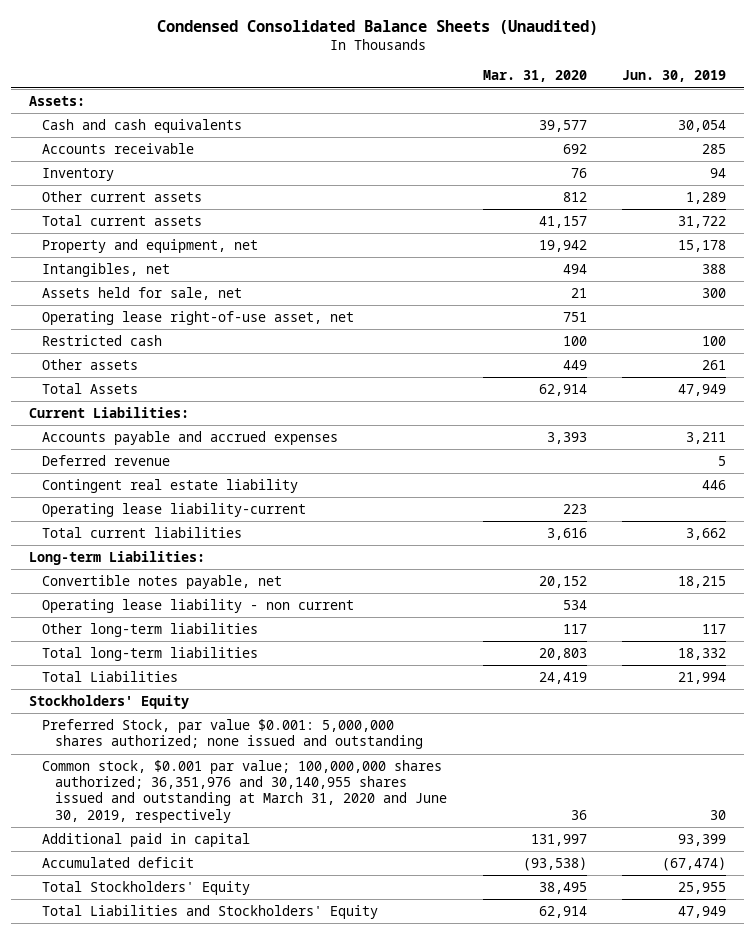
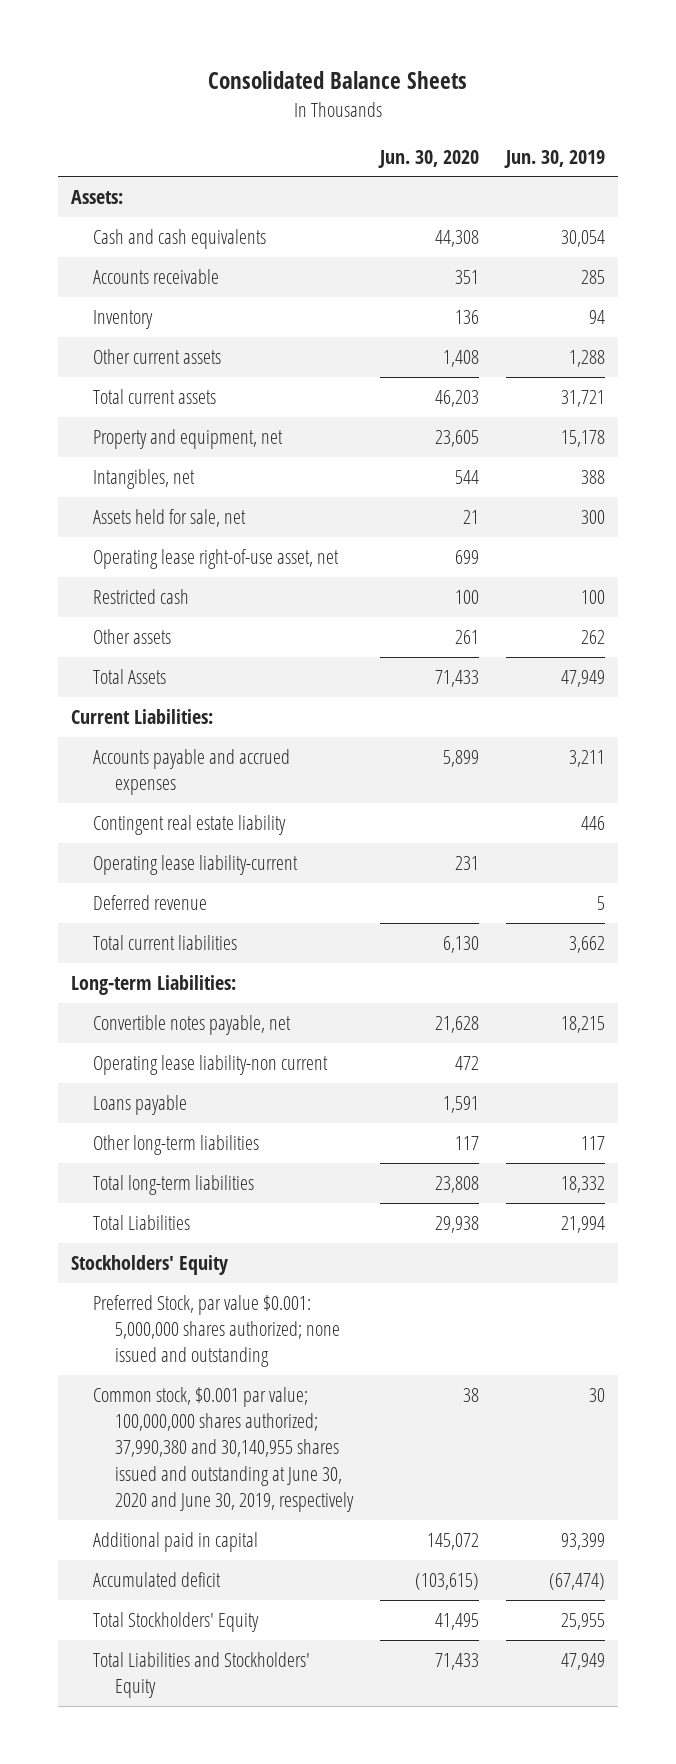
[156,20,598,36] Condensed Consolidated Balance Sheets (Unaudited) -> [208,71,468,90] Consolidated Balance Sheets
[482,70,587,83] Mar. 31, 2020 -> none
none -> [377,149,479,168] Jun. 30, 2020
[686,191,727,204] 1,289 -> [568,350,605,368] 1,288
[678,215,727,228] 31,722 -> [560,390,605,408] 31,721
[702,359,727,370] 261 -> [580,630,605,645] 262
[42,454,171,466] Deferred revenue -> [93,895,208,911] Deferred revenue
[42,598,355,613] Operating lease liability - non current -> [93,1055,329,1076] Operating lease liability-non current
none -> [93,1095,188,1116] Loans payable
[42,759,448,823] Common stock, $0.001 par value; 100,000,000 shares authorized; 36,351,976 and 30,140,955 shares issued and outstanding at March 31, 2020 and June 30, 2019, respectively -> [93,1387,354,1512] Common stock, $0.001 par value; 100,000,000 shares authorized; 37,990,380 and 30,140,955 shares issued and outstanding at June 30, 2020 and June 30, 2019, respectively

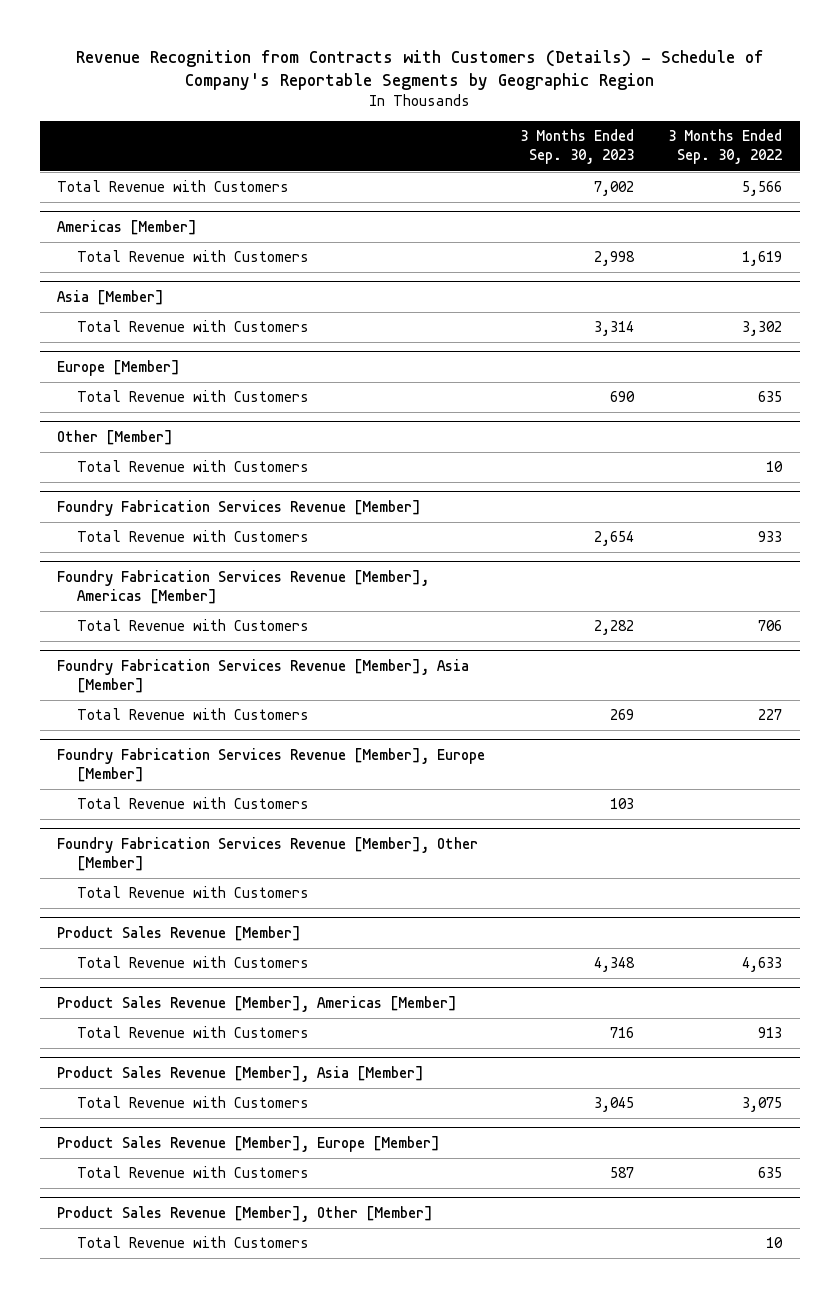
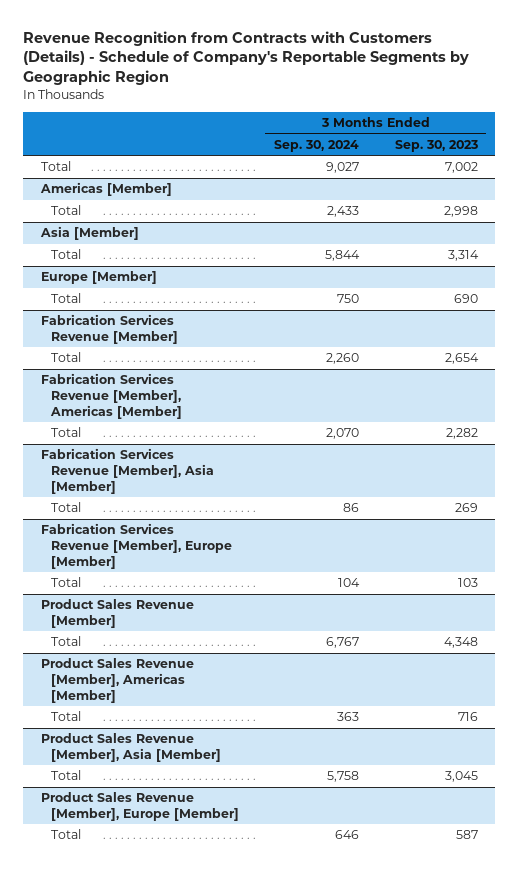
[668,129,783,165] 3 Months Ended Sep. 30, 2022 -> none
none -> [274,139,360,152] Sep. 30, 2024
[57,180,290,193] Total Revenue with Customers -> none
none -> [40,161,71,172] Total
[77,250,310,263] Total Revenue with Customers -> [50,205,81,216] Total
[77,320,310,333] Total Revenue with Customers -> [50,249,81,260] Total
[77,390,310,403] Total Revenue with Customers -> none
[57,429,174,445] Other [Member] -> none
[77,460,310,473] Total Revenue with Customers -> none
[77,797,310,810] Total Revenue with Customers -> none
[57,836,479,871] Foundry Fabrication Services Revenue [Member], Other [Member] -> none
[77,886,310,899] Total Revenue with Customers -> none
none -> [50,293,81,304] Total
[57,499,422,516] Foundry Fabrication Services Revenue [Member] -> [40,314,178,345] Fabrication Services Revenue [Member]
[77,530,310,543] Total Revenue with Customers -> [50,352,81,363] Total
[57,569,430,604] Foundry Fabrication Services Revenue [Member], Americas [Member] -> [40,373,182,419] Fabrication Services Revenue [Member], Americas [Member]
[77,619,310,632] Total Revenue with Customers -> [50,427,81,438] Total
[57,658,470,693] Foundry Fabrication Services Revenue [Member], Asia [Member] -> [40,448,214,494] Fabrication Services Revenue [Member], Asia [Member]
[77,708,310,721] Total Revenue with Customers -> [50,502,81,513] Total
[57,747,486,782] Foundry Fabrication Services Revenue [Member], Europe [Member] -> [40,523,232,569] Fabrication Services Revenue [Member], Europe [Member]
none -> [50,577,81,588] Total
[77,956,310,969] Total Revenue with Customers -> [50,636,81,647] Total
[77,1026,310,1039] Total Revenue with Customers -> [50,711,81,722] Total
[77,1096,310,1109] Total Revenue with Customers -> [50,770,81,781] Total
[57,1205,434,1222] Product Sales Revenue [Member], Other [Member] -> none
[77,1236,310,1249] Total Revenue with Customers -> none
[77,1166,310,1179] Total Revenue with Customers -> [50,829,81,840] Total

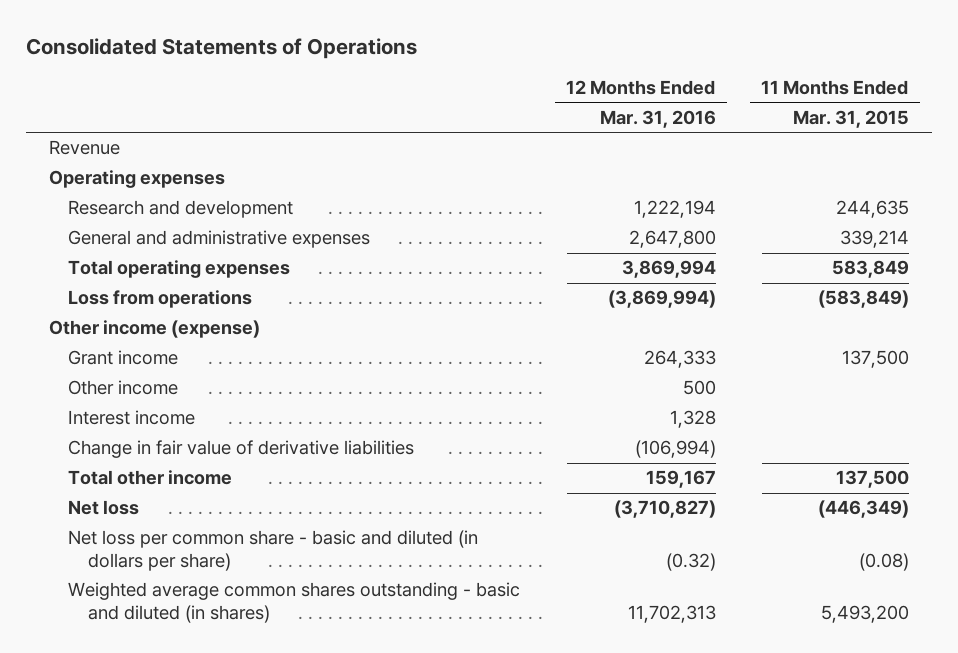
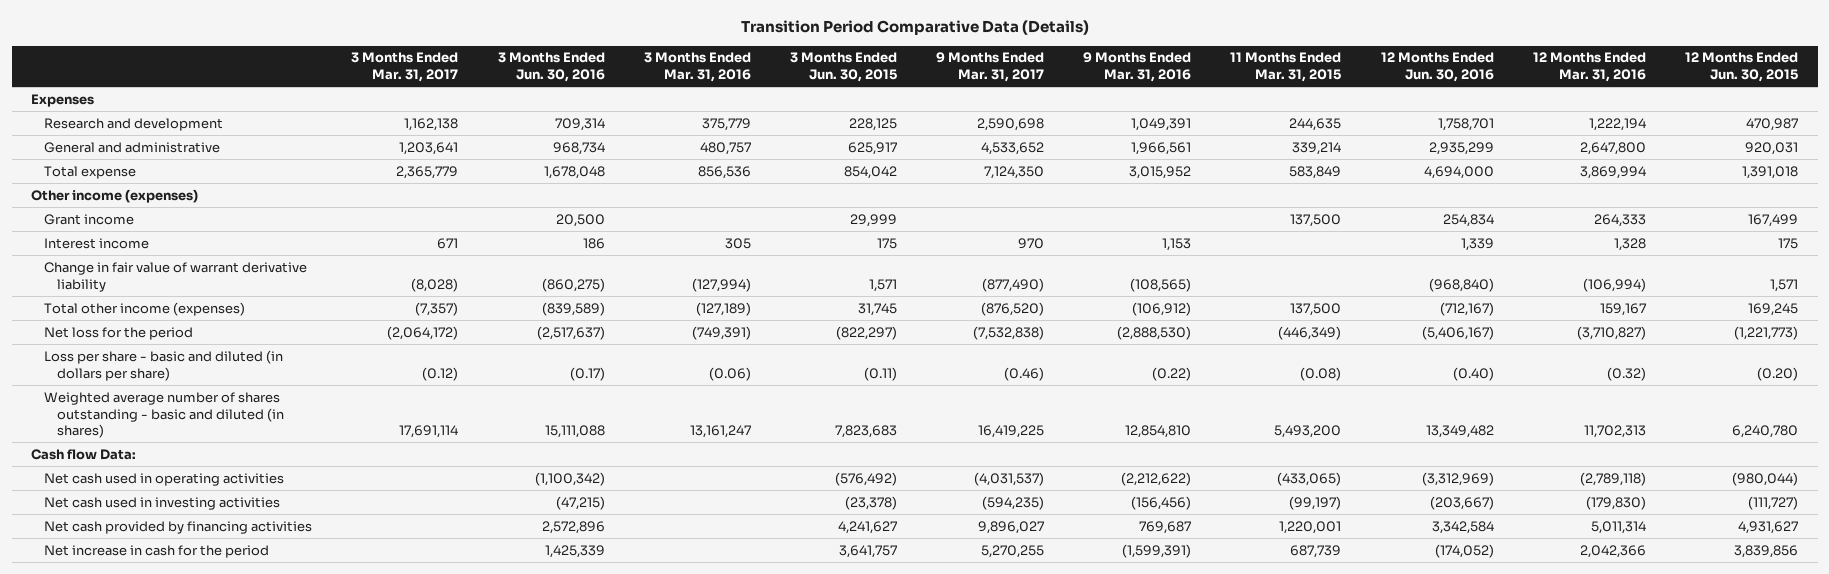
[25,38,417,60] Consolidated Statements of Operations -> [740,20,1089,36] Transition Period Comparative Data (Details)
none -> [351,52,459,83] 3 Months Ended Mar. 31, 2017
none -> [497,52,605,83] 3 Months Ended Jun. 30, 2016
none -> [643,52,751,83] 3 Months Ended Mar. 31, 2016
none -> [789,52,897,83] 3 Months Ended Jun. 30, 2015
none -> [936,52,1045,83] 9 Months Ended Mar. 31, 2017
none -> [1083,52,1192,83] 9 Months Ended Mar. 31, 2016
none -> [1380,52,1494,83] 12 Months Ended Jun. 30, 2016
none -> [1684,52,1798,83] 12 Months Ended Jun. 30, 2015
[48,140,120,156] Revenue -> none
[48,170,225,189] Operating expenses -> [31,93,95,107] Expenses
[68,290,253,309] Loss from operations -> none
[68,230,371,249] General and administrative expenses -> [44,141,221,153] General and administrative
[68,260,291,279] Total operating expenses -> [44,165,137,179] Total expense
[48,320,260,339] Other income (expense) -> [31,188,199,203] Other income (expenses)
[68,380,179,396] Other income -> none
[68,440,415,459] Change in fair value of derivative liabilities -> [44,261,308,292] Change in fair value of warrant derivative liability
[68,470,233,486] Total other income -> [44,301,246,316] Total other income (expenses)
[68,500,140,516] Net loss -> [44,326,194,340] Net loss for the period
[68,530,479,571] Net loss per common share - basic and diluted (in dollars per share) -> [44,349,284,381] Loss per share - basic and diluted (in dollars per share)
[68,582,521,623] Weighted average common shares outstanding - basic and diluted (in shares) -> [44,391,284,439] Weighted average number of shares outstanding - basic and diluted (in shares)
none -> [31,448,137,460] Cash flow Data:
none -> [44,472,285,486] Net cash used in operating activities
none -> [44,496,281,510] Net cash used in investing activities
none -> [44,520,313,534] Net cash provided by financing activities
none -> [44,544,270,558] Net increase in cash for the period

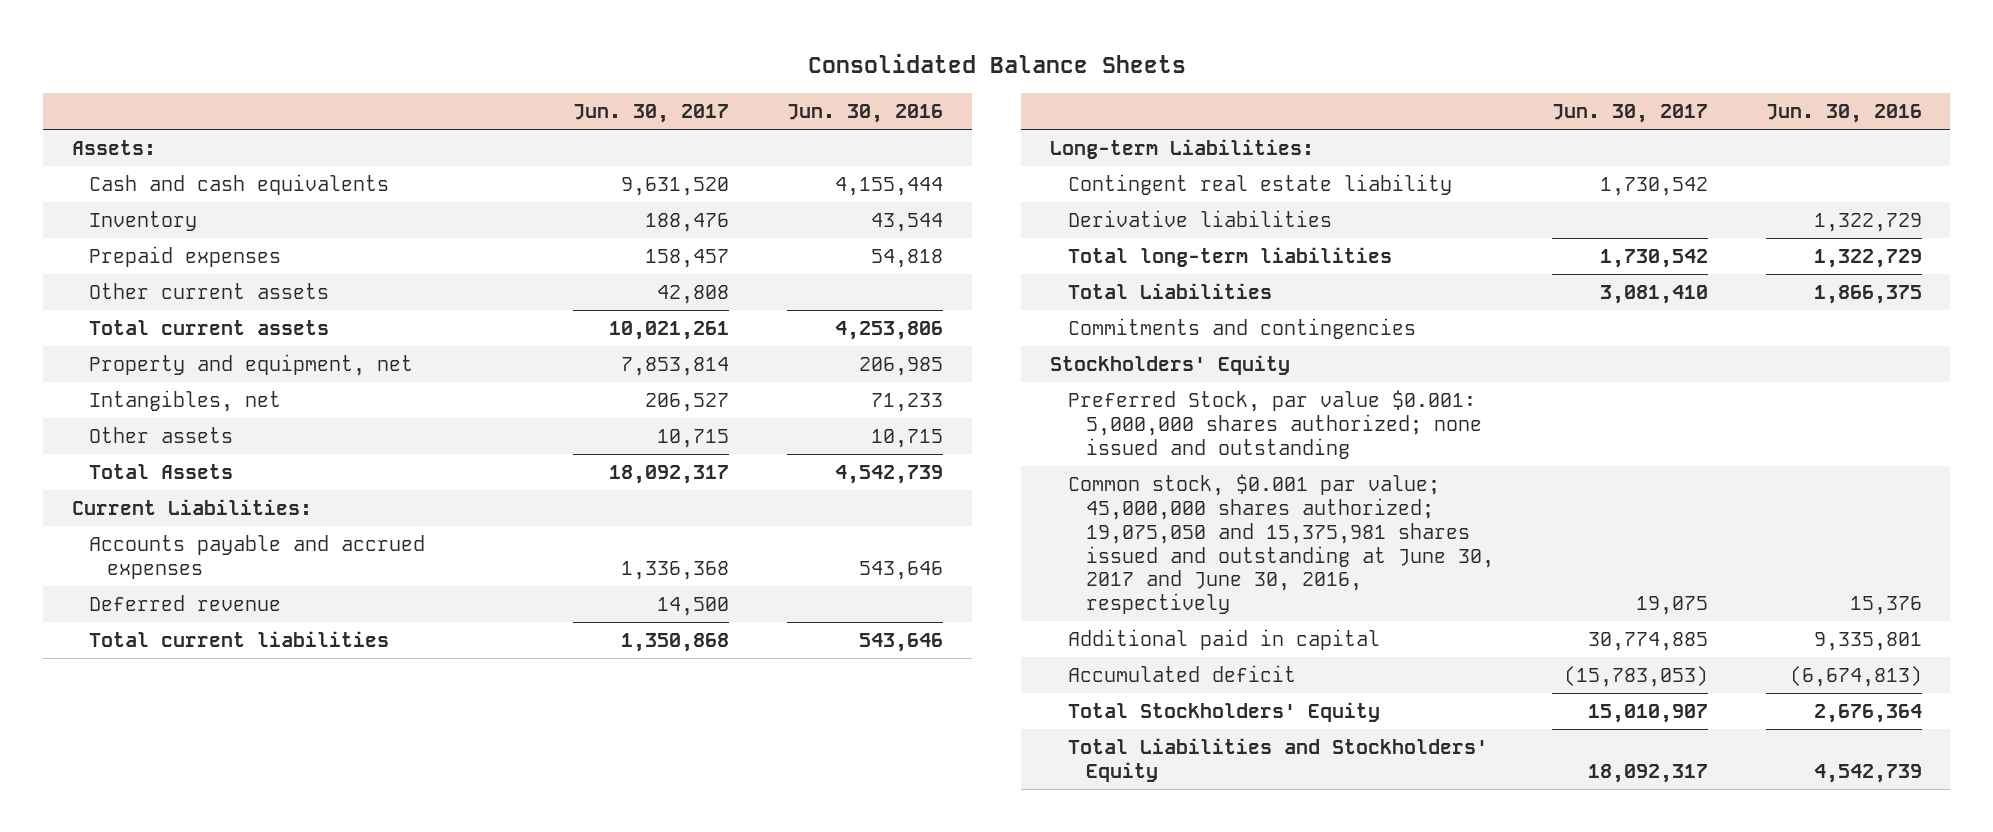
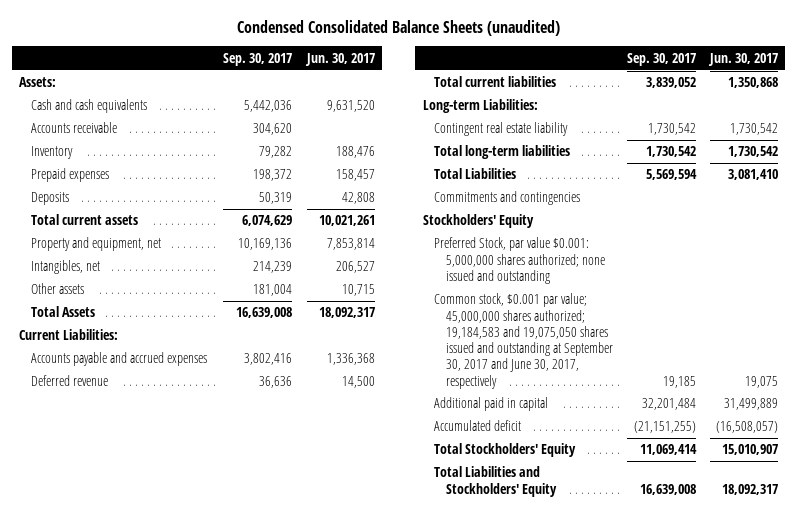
[807,54,1186,74] Consolidated Balance Sheets -> [236,19,560,36] Condensed Consolidated Balance Sheets (unaudited)
[786,104,943,124] Jun. 30, 2016 -> none
none -> [223,52,293,66] Sep. 30, 2017
none -> [30,122,117,134] Accounts receivable
[89,283,330,300] Other current assets -> [30,192,69,206] Deposits
[1067,210,1332,228] Derivative liabilities -> none
[1067,474,1494,615] Common stock, $0.001 par value; 45,000,000 shares authorized; 19,075,050 and 15,375,981 shares issued and outstanding at June 30, 2017 and June 30, 2016, respectively -> [434,293,613,389] Common stock, $0.001 par value; 45,000,000 shares authorized; 19,184,583 and 19,075,050 shares issued and outstanding at September 30, 2017 and June 30, 2017, respectively
[1587,632,1708,652] 30,774,885 -> [724,398,779,411] 31,499,889
[1563,666,1708,688] (15,783,053) -> [716,421,779,434] (16,508,057)

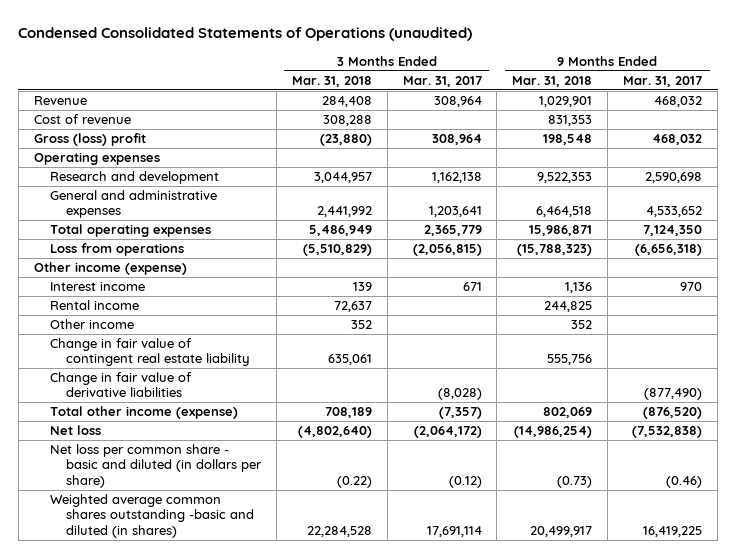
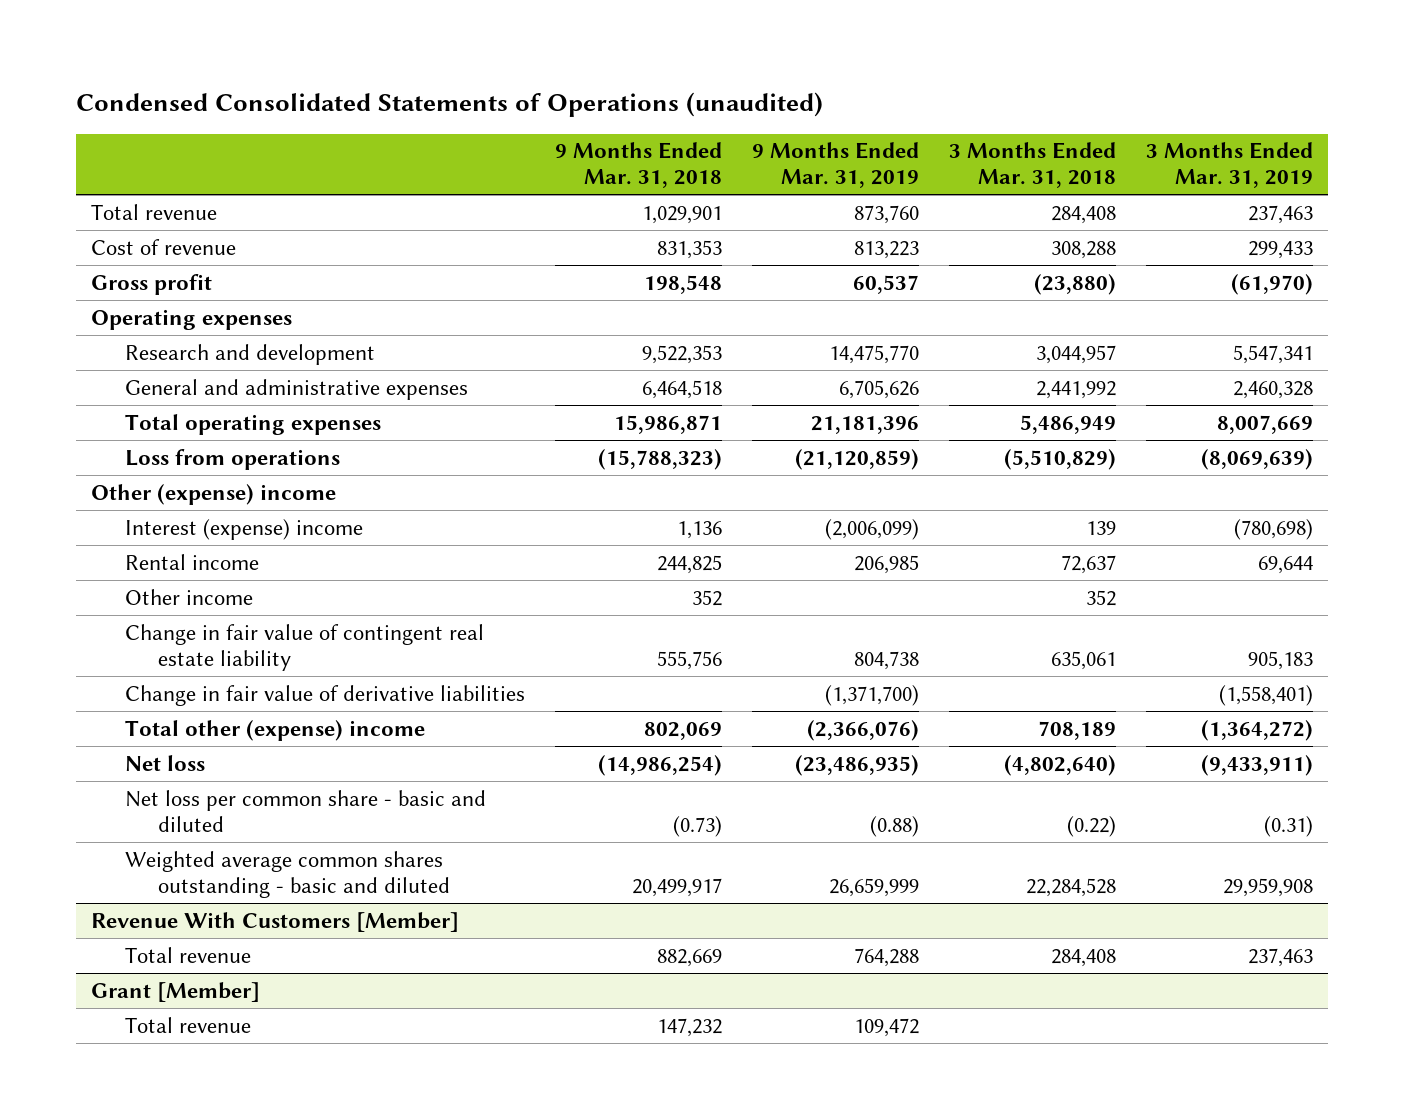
[402,75,482,87] Mar. 31, 2017 -> none
[623,75,703,87] Mar. 31, 2017 -> none
none -> [751,142,919,189] 9 Months Ended Mar. 31, 2019
none -> [1146,142,1314,189] 3 Months Ended Mar. 31, 2019
[33,96,87,106] Revenue -> [90,203,217,220] Total revenue
[33,133,146,147] Gross (loss) profit -> [90,273,212,295] Gross profit
[33,262,187,276] Other income (expense) -> [90,483,336,505] Other (expense) income
[49,282,145,292] Interest income -> [124,518,363,540] Interest (expense) income
[49,406,238,420] Total other income (expense) -> [124,719,425,741] Total other (expense) income
[49,444,262,488] Net loss per common share - basic and diluted (in dollars per share) -> [124,789,486,832] Net loss per common share - basic and diluted
[49,494,254,538] Weighted average common shares outstanding -basic and diluted (in shares) -> [124,850,451,898] Weighted average common shares outstanding - basic and diluted
none -> [90,911,459,932] Revenue With Customers [Member]
none -> [124,946,251,963] Total revenue
none -> [90,981,260,1002] Grant [Member]
none -> [124,1016,251,1033] Total revenue

